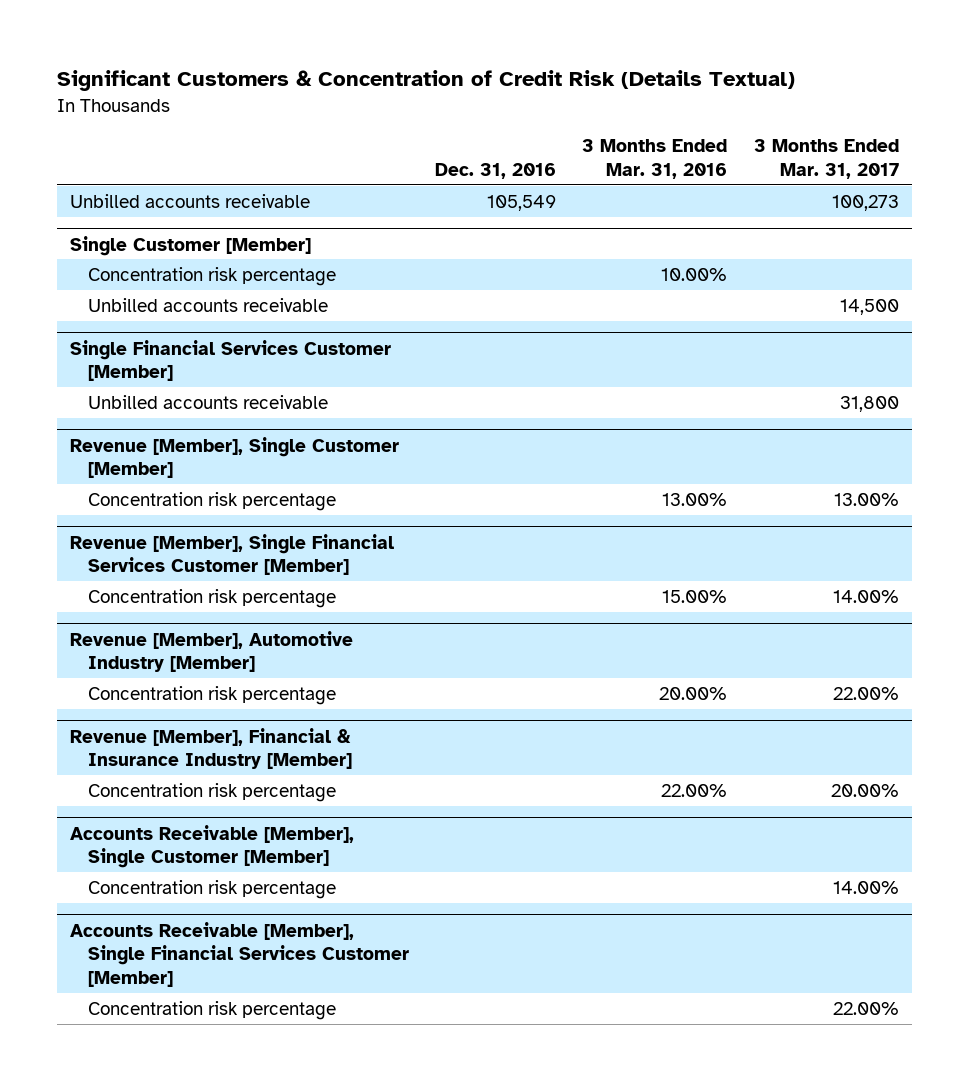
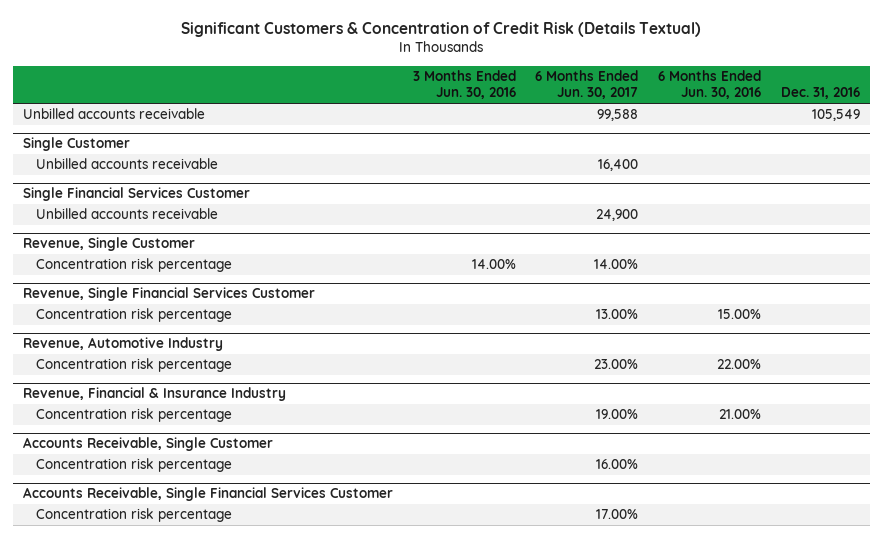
[582,139,728,180] 3 Months Ended Mar. 31, 2016 -> none
[753,139,899,180] 3 Months Ended Mar. 31, 2017 -> none
none -> [412,70,516,100] 3 Months Ended Jun. 30, 2016
none -> [535,70,639,100] 6 Months Ended Jun. 30, 2017
none -> [658,70,762,100] 6 Months Ended Jun. 30, 2016
[87,266,336,286] Concentration risk percentage -> none
[70,235,312,256] Single Customer [Member] -> [22,137,130,152] Single Customer
[70,339,392,382] Single Financial Services Customer [Member] -> [22,187,250,202] Single Financial Services Customer
[70,436,400,479] Revenue [Member], Single Customer [Member] -> [22,237,195,252] Revenue, Single Customer
[70,533,395,576] Revenue [Member], Single Financial Services Customer [Member] -> [22,287,315,302] Revenue, Single Financial Services Customer
[70,630,354,673] Revenue [Member], Automotive Industry [Member] -> [22,337,223,352] Revenue, Automotive Industry
[70,727,352,770] Revenue [Member], Financial & Insurance Industry [Member] -> [22,387,286,402] Revenue, Financial & Insurance Industry
[70,824,355,869] Accounts Receivable [Member], Single Customer [Member] -> [22,437,273,452] Accounts Receivable, Single Customer
[70,921,409,987] Accounts Receivable [Member], Single Financial Services Customer [Member] -> [22,487,393,502] Accounts Receivable, Single Financial Services Customer

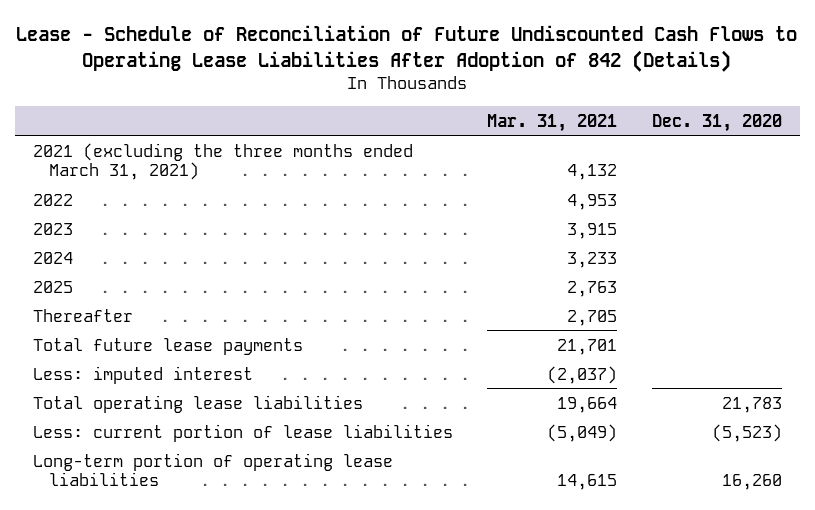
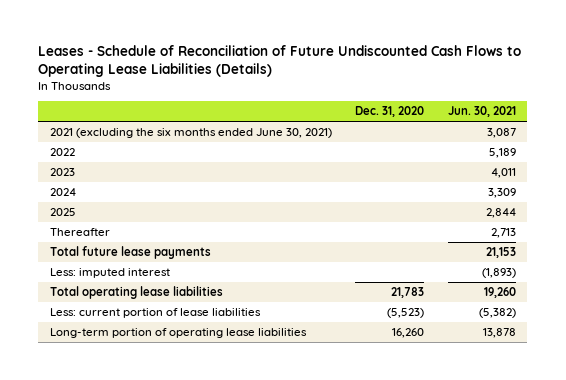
[16,24,798,72] Lease - Schedule of Reconciliation of Future Undiscounted Cash Flows to Operating Lease Liabilities After Adoption of 842 (Details) -> [38,45,522,78] Leases - Schedule of Reconciliation of Future Undiscounted Cash Flows to Operating Lease Liabilities (Details)
[487,113,618,132] Mar. 31, 2021 -> none
none -> [447,106,516,118] Jun. 30, 2021
[32,142,413,181] 2021 (excluding the three months ended March 31, 2021) -> [49,128,332,139] 2021 (excluding the six months ended June 30, 2021)

